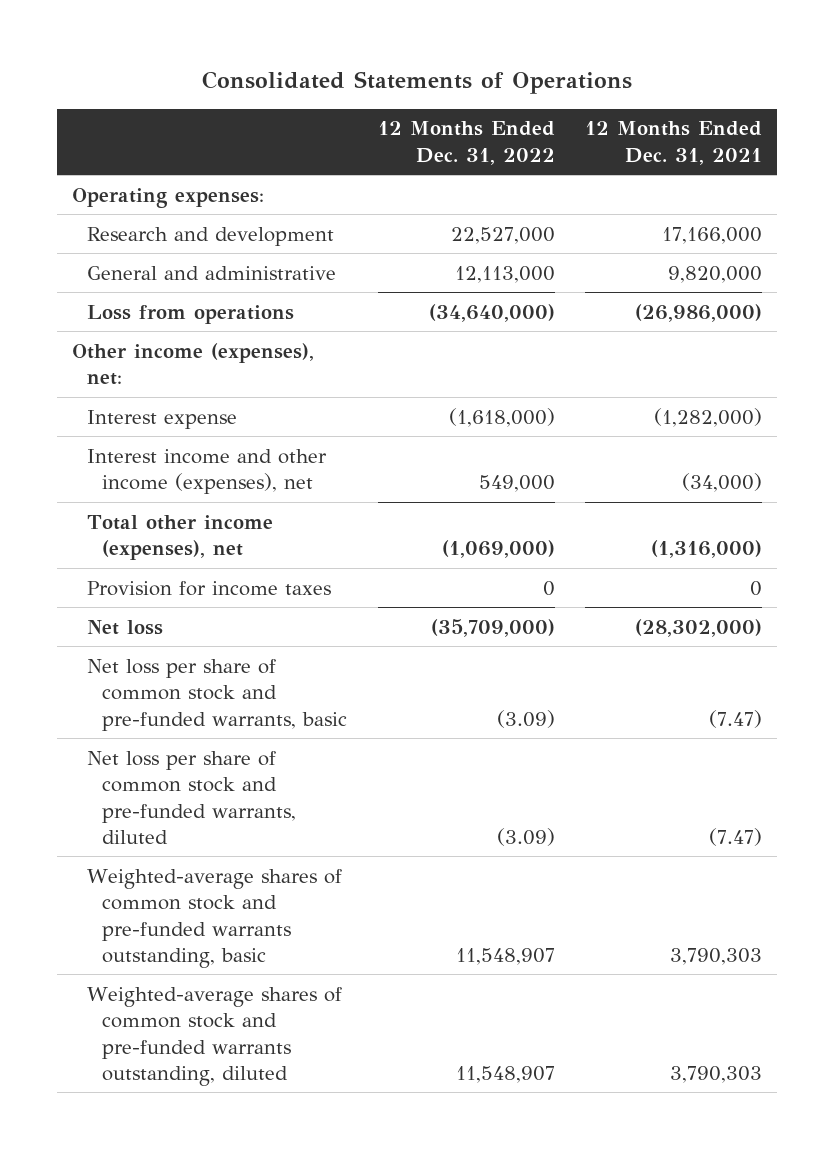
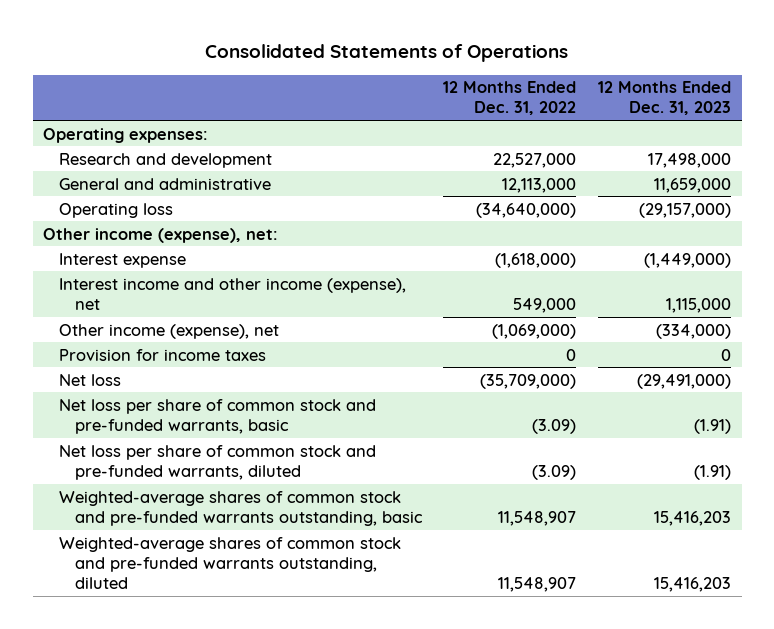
[584,121,762,165] 12 Months Ended Dec. 31, 2021 -> none
none -> [598,81,732,116] 12 Months Ended Dec. 31, 2023
[87,304,295,324] Loss from operations -> [59,202,174,218] Operating loss
[71,342,314,386] Other income (expenses), net: -> [43,227,279,243] Other income (expense), net:
[87,448,328,495] Interest income and other income (expenses), net -> [59,277,407,310] Interest income and other income (expense), net
[87,514,274,561] Total other income (expenses), net -> [59,323,280,339] Other income (expense), net

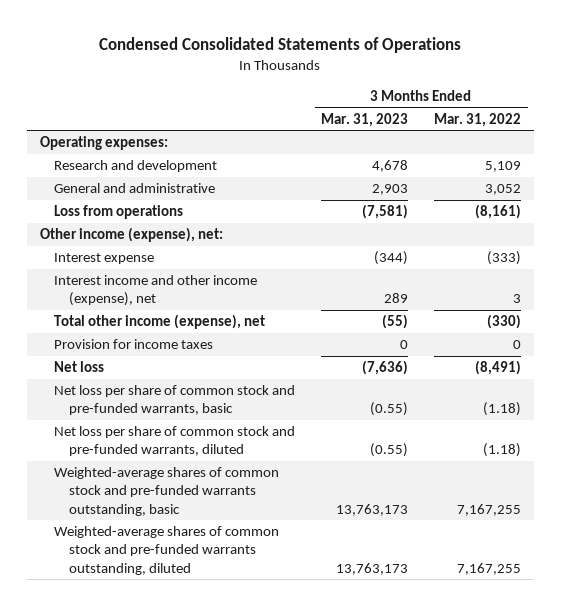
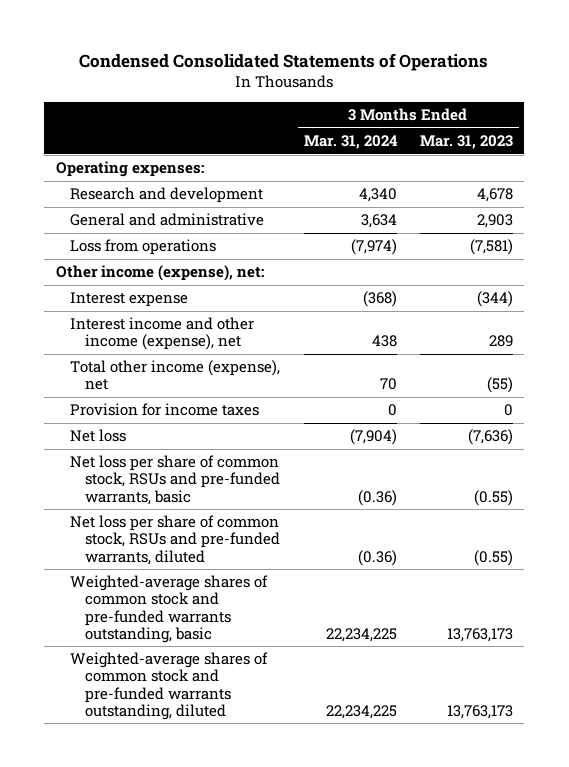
[434,112,522,127] Mar. 31, 2022 -> none
none -> [303,135,398,150] Mar. 31, 2024
[54,385,296,416] Net loss per share of common stock and pre-funded warrants, basic -> [70,455,280,505] Net loss per share of common stock, RSUs and pre-funded warrants, basic
[54,426,296,457] Net loss per share of common stock and pre-funded warrants, diluted -> [70,515,280,565] Net loss per share of common stock, RSUs and pre-funded warrants, diluted

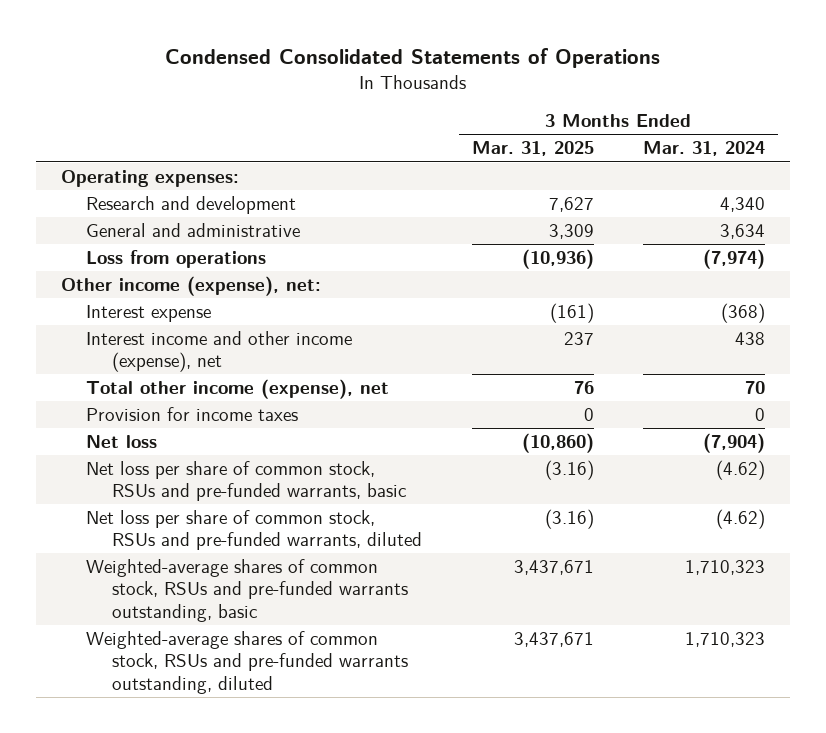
[419,135,513,150] Mar. 31, 2023 -> none
none -> [471,141,594,157] Mar. 31, 2025
[357,489,397,506] (0.36) -> [716,459,766,480] (4.62)
[357,549,397,566] (0.36) -> [716,508,766,529] (4.62)
[70,575,269,643] Weighted-average shares of common stock and pre-funded warrants outstanding, basic -> [86,558,409,622] Weighted-average shares of common stock, RSUs and pre-funded warrants outstanding, basic
[325,627,397,642] 22,234,225 -> [685,559,766,575] 1,710,323
[70,652,269,720] Weighted-average shares of common stock and pre-funded warrants outstanding, diluted -> [86,630,409,694] Weighted-average shares of common stock, RSUs and pre-funded warrants outstanding, diluted
[325,704,397,719] 22,234,225 -> [685,631,766,647] 1,710,323

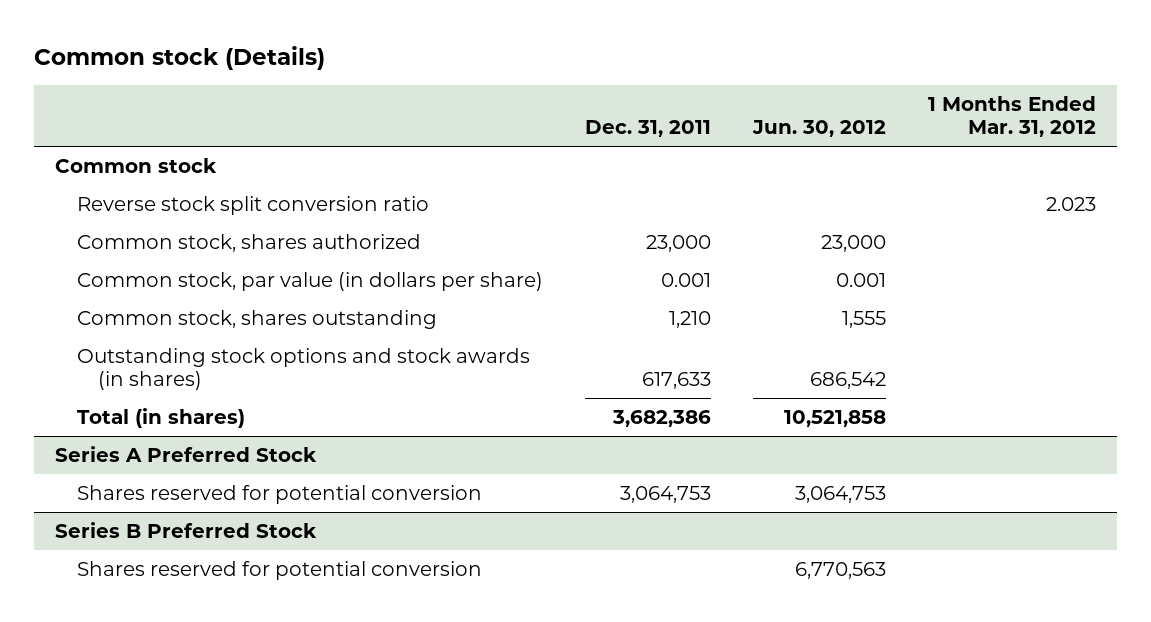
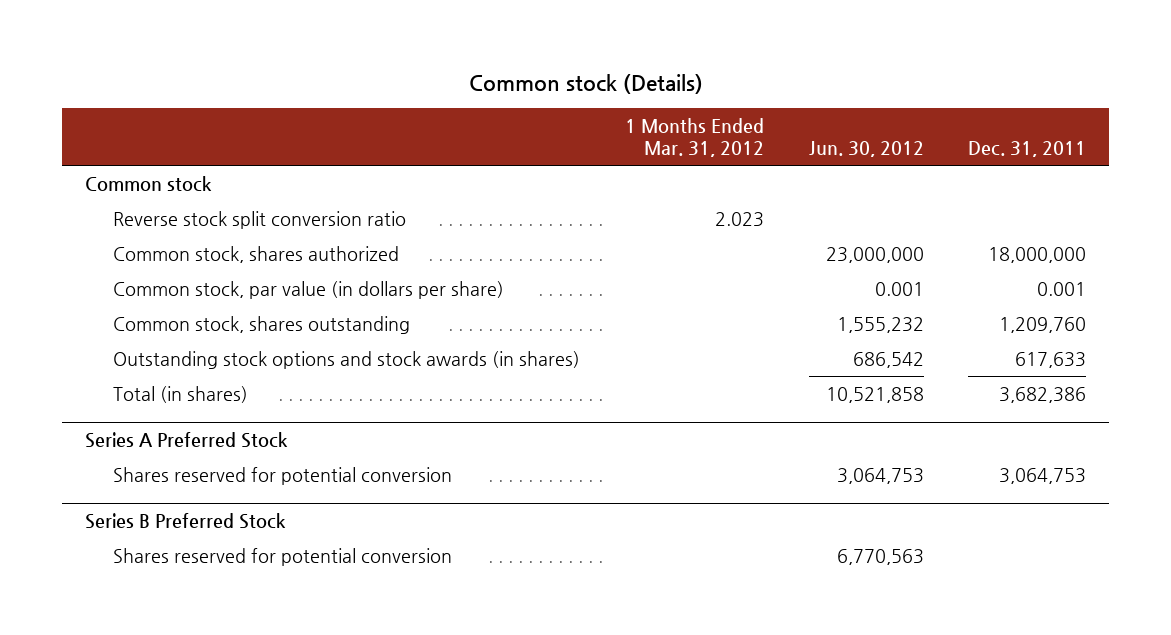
[645,234,711,252] 23,000 -> [988,246,1087,263] 18,000,000
[821,234,887,252] 23,000 -> [825,246,924,263] 23,000,000
[668,310,711,328] 1,210 -> [999,316,1087,333] 1,209,760
[842,310,887,328] 1,555 -> [836,316,924,333] 1,555,232

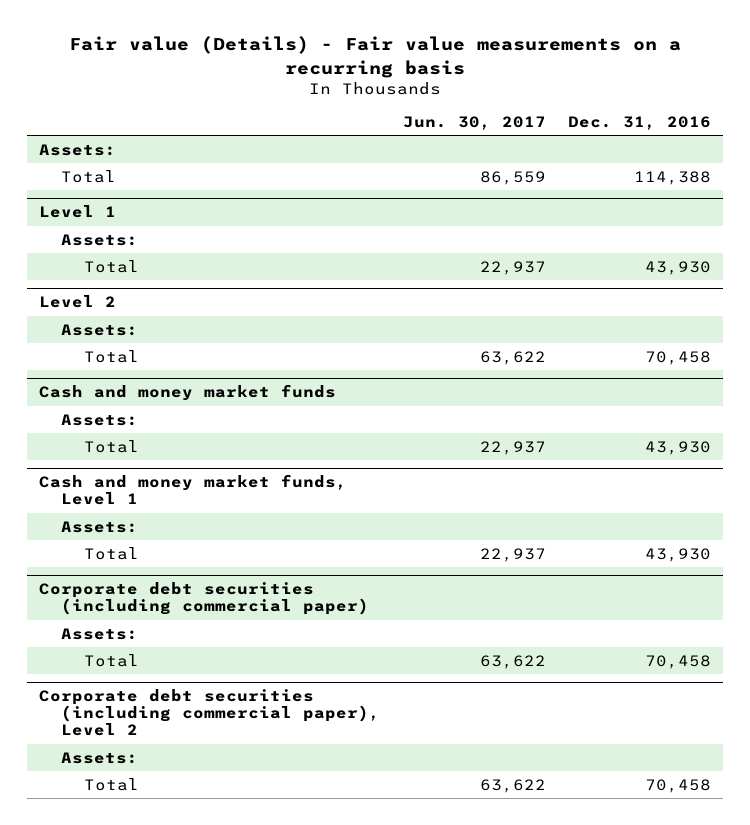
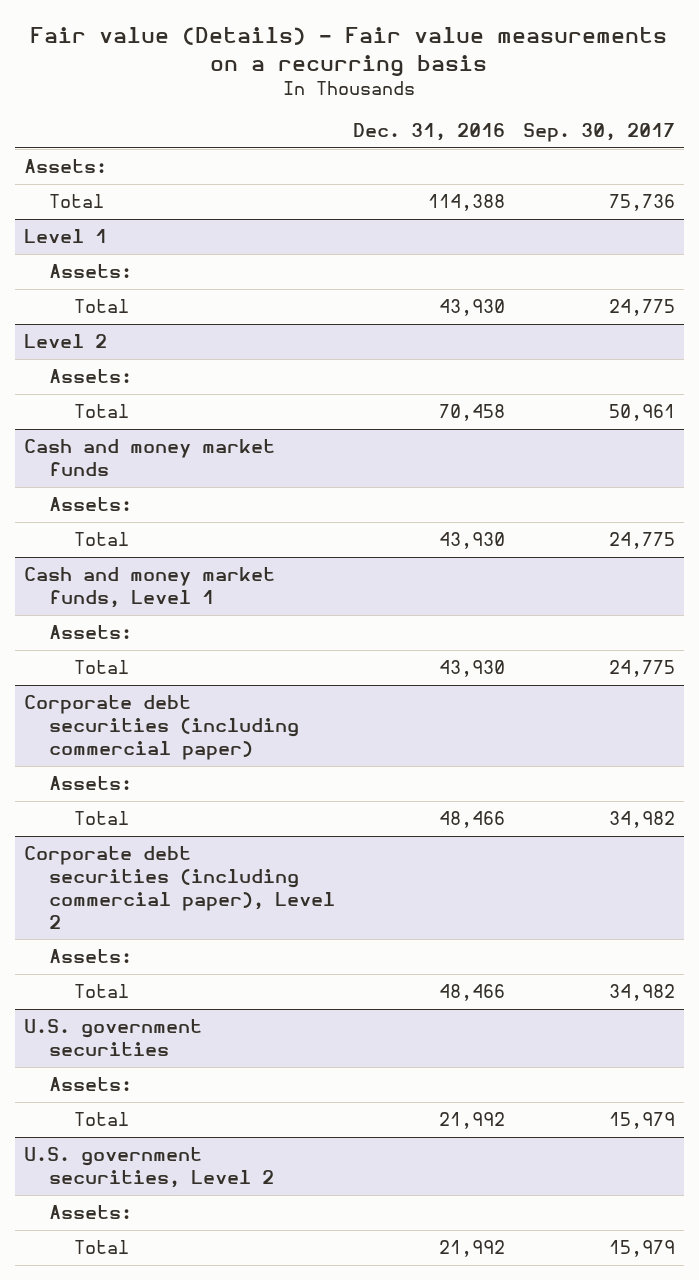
[402,116,546,131] Jun. 30, 2017 -> none
none -> [522,123,675,143] Sep. 30, 2017
[645,654,712,669] 70,458 -> [438,811,505,829] 48,466
[645,778,712,793] 70,458 -> [438,984,505,1002] 48,466
none -> [23,1019,202,1057] U.S. government securities
none -> [48,1077,132,1092] Assets:
none -> [73,1112,129,1127] Total
none -> [23,1147,274,1189] U.S. government securities, Level 2
none -> [48,1205,132,1220] Assets:
none -> [73,1240,129,1255] Total

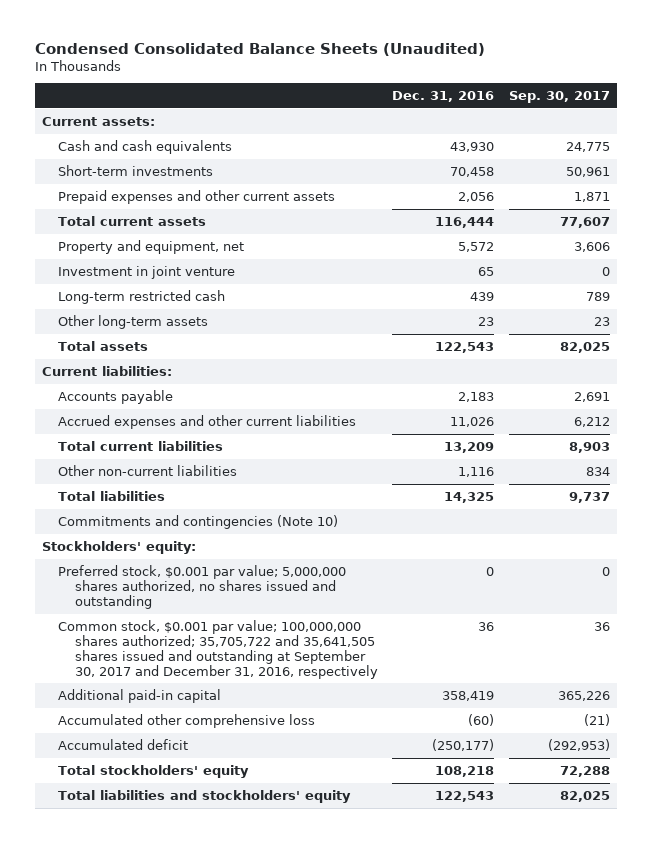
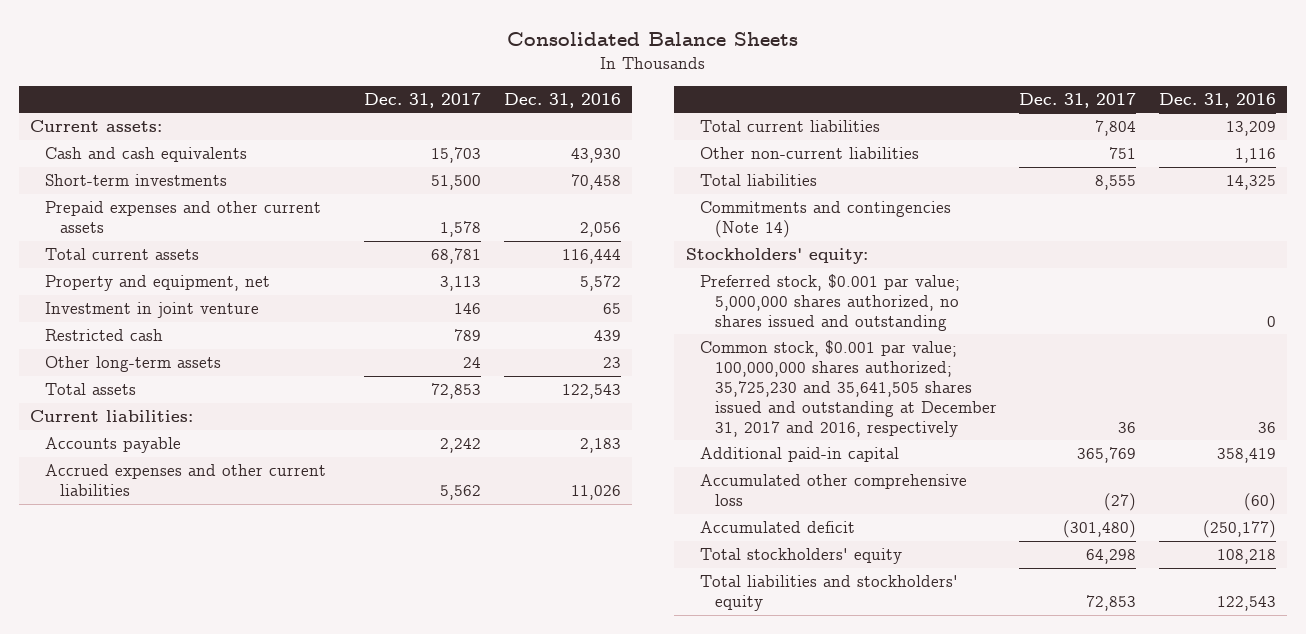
[34,43,485,57] Condensed Consolidated Balance Sheets (Unaudited) -> [507,31,799,46] Consolidated Balance Sheets
[509,91,611,104] Sep. 30, 2017 -> none
none -> [364,92,482,108] Dec. 31, 2017
[58,289,226,304] Long-term restricted cash -> [45,329,164,342] Restricted cash
[58,514,339,529] Commitments and contingencies (Note 10) -> [700,201,952,239] Commitments and contingencies (Note 14)
[58,619,378,679] Common stock, $0.001 par value; 100,000,000 shares authorized; 35,705,722 and 35,641,505 shares issued and outstanding at September 30, 2017 and December 31, 2016, respectively -> [700,340,998,437] Common stock, $0.001 par value; 100,000,000 shares authorized; 35,725,230 and 35,641,505 shares issued and outstanding at December 31, 2017 and 2016, respectively

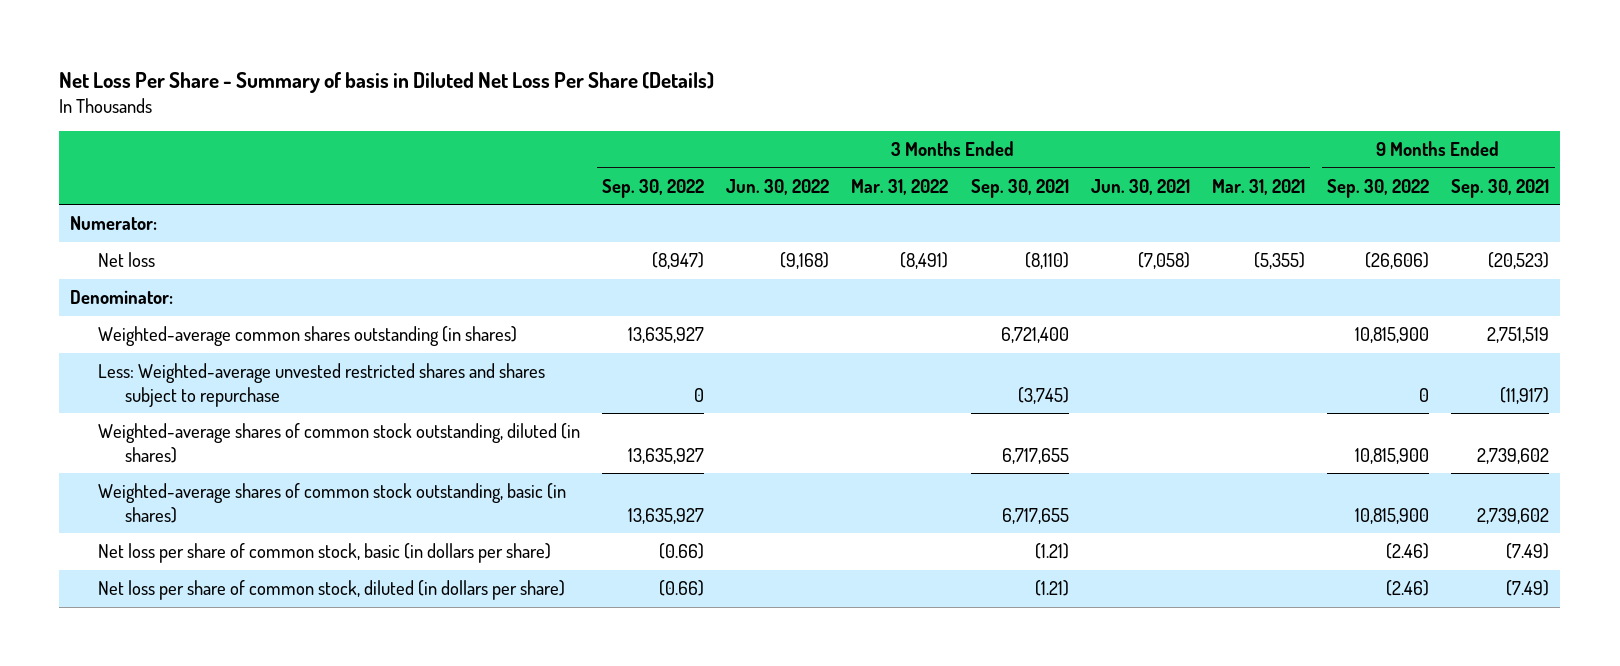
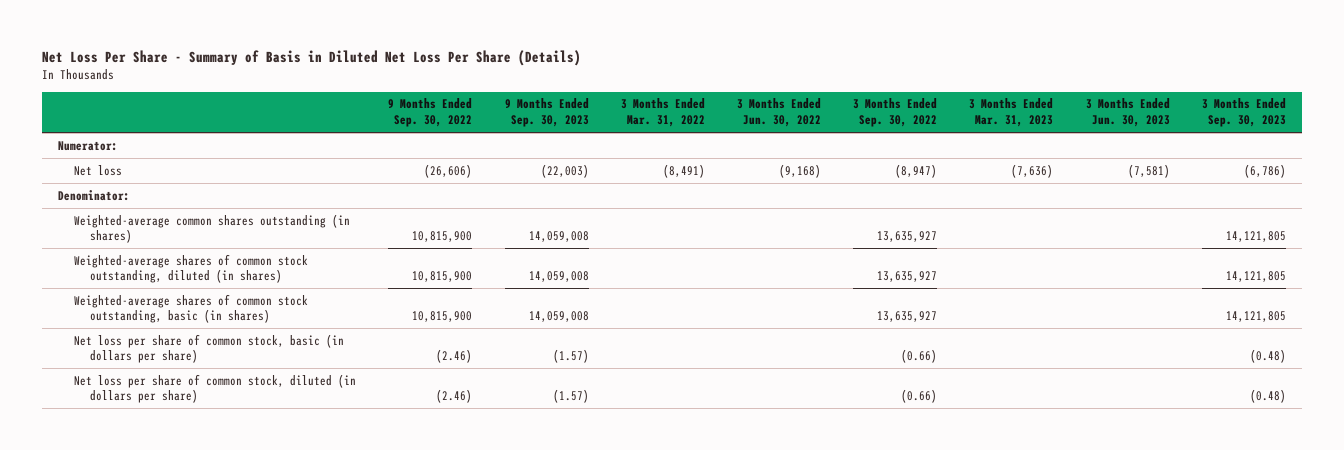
[59,71,715,93] Net Loss Per Share - Summary of basis in Diluted Net Loss Per Share (Details) -> [42,49,582,66] Net Loss Per Share - Summary of Basis in Diluted Net Loss Per Share (Details)
[970,178,1069,198] Sep. 30, 2021 -> none
[1090,178,1190,195] Jun. 30, 2021 -> none
[1211,178,1305,195] Mar. 31, 2021 -> none
[1451,178,1550,198] Sep. 30, 2021 -> none
none -> [504,98,589,128] 9 Months Ended Sep. 30, 2023
none -> [969,98,1054,128] 3 Months Ended Mar. 31, 2023
none -> [1085,98,1170,128] 3 Months Ended Jun. 30, 2023
none -> [1201,98,1286,128] 3 Months Ended Sep. 30, 2023
[97,362,545,407] Less: Weighted-average unvested restricted shares and shares subject to repurchase -> none

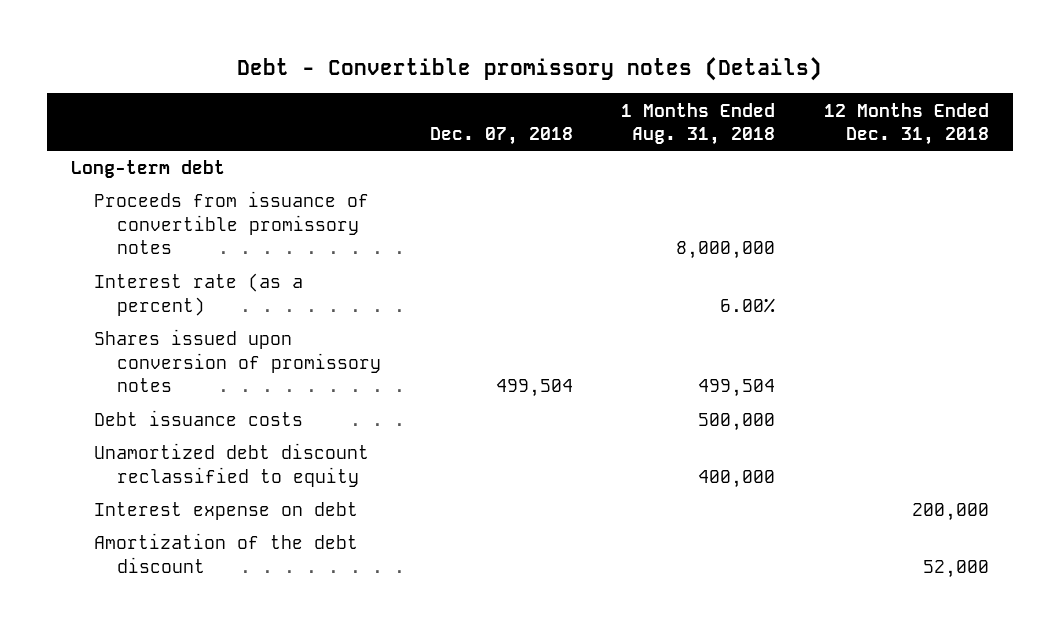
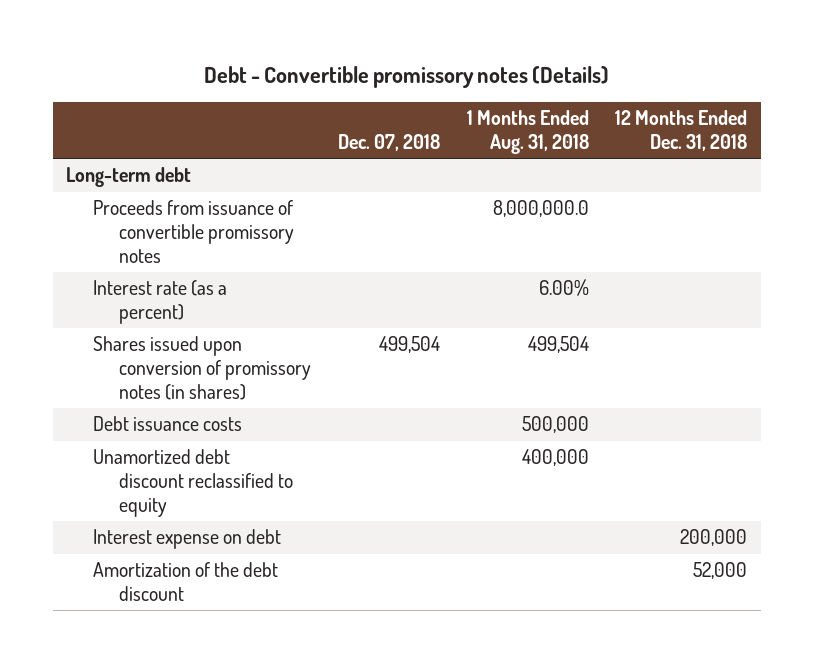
[676,241,776,260] 8,000,000 -> [492,200,589,218] 8,000,000.0
[94,329,382,393] Shares issued upon conversion of promissory notes -> [92,336,312,400] Shares issued upon conversion of promissory notes (in shares)

